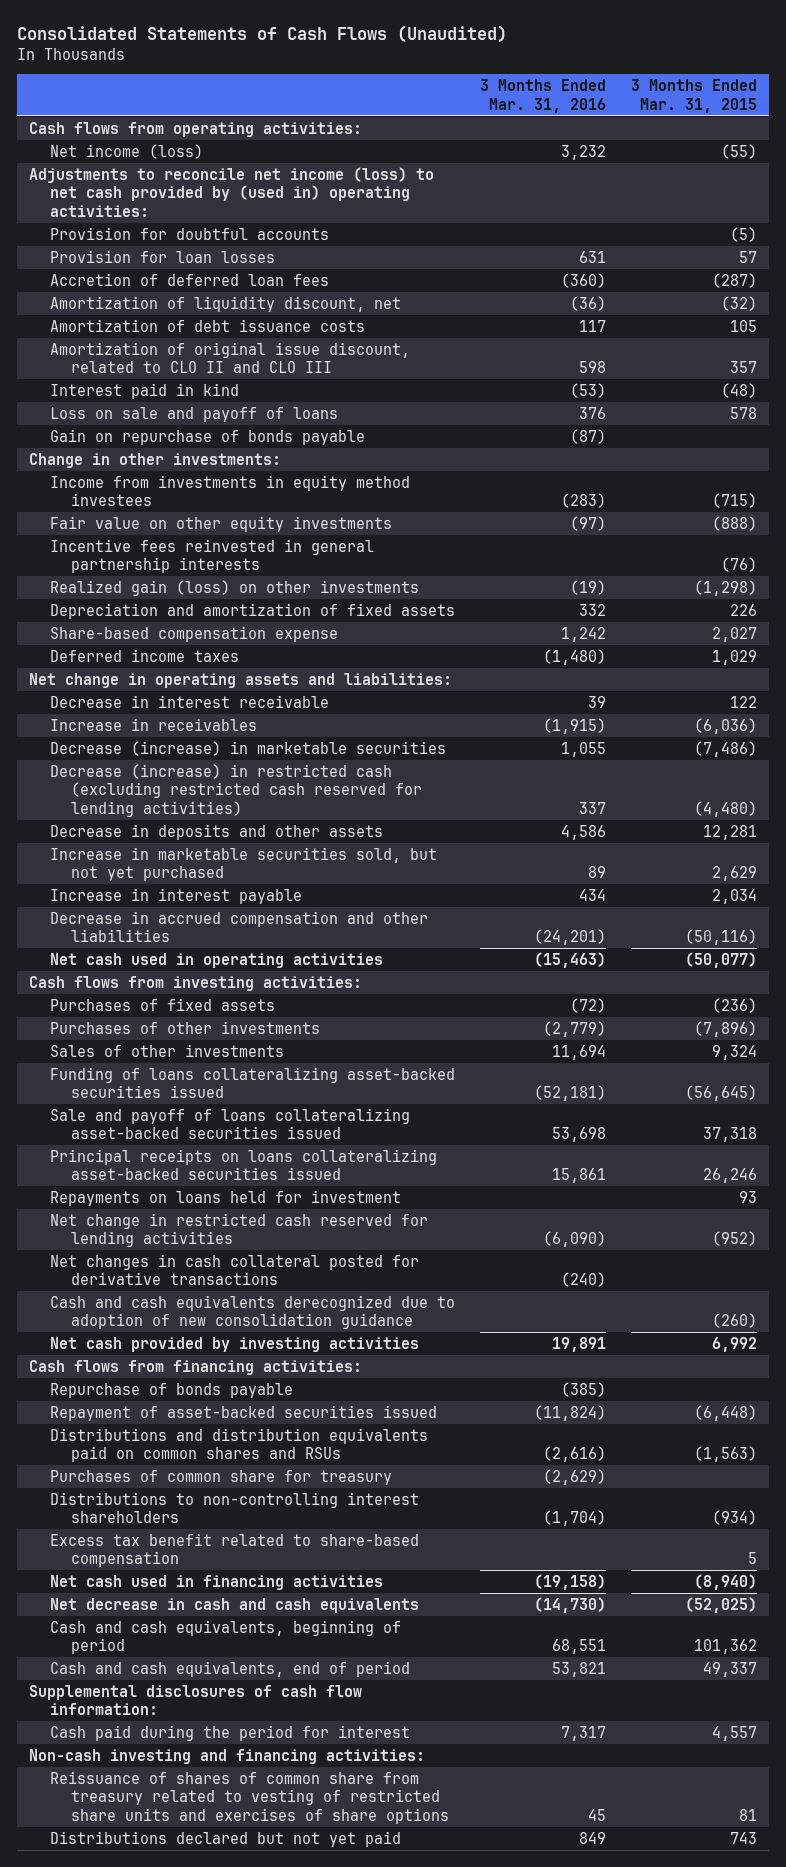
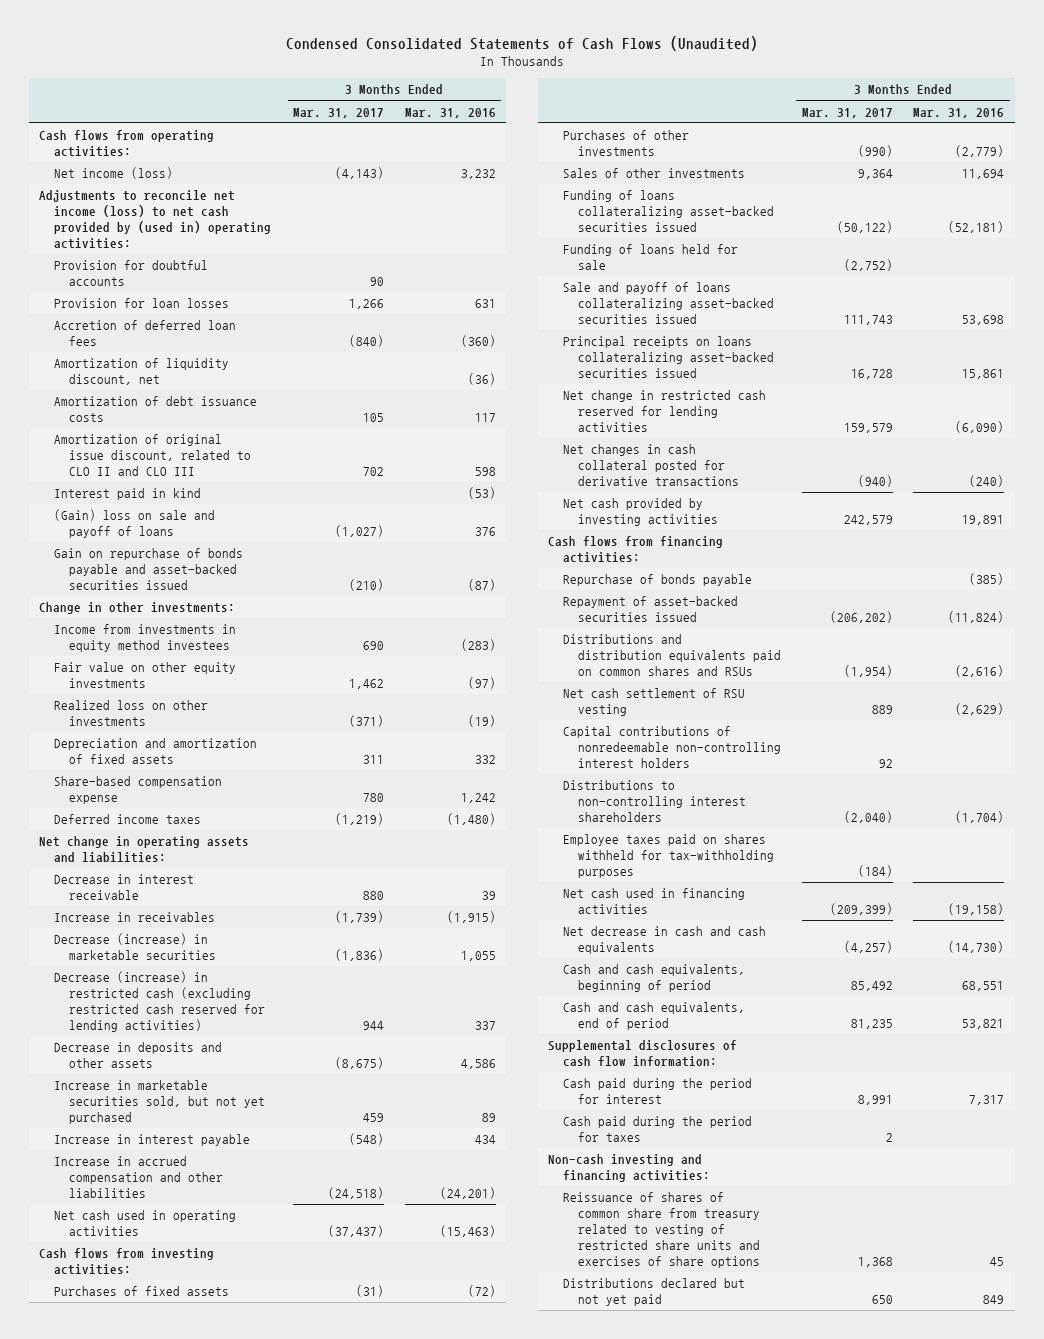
[16,24,507,43] Consolidated Statements of Cash Flows (Unaudited) -> [285,36,758,52] Condensed Consolidated Statements of Cash Flows (Unaudited)
[630,79,757,113] 3 Months Ended Mar. 31, 2015 -> none
none -> [292,107,384,118] Mar. 31, 2017
[50,406,339,422] Loss on sale and payoff of loans -> [54,509,216,539] (Gain) loss on sale and payoff of loans
[50,428,366,445] Gain on repurchase of bonds payable -> [54,548,244,591] Gain on repurchase of bonds payable and asset-backed securities issued
[50,538,375,574] Incentive fees reinvested in general partnership interests -> none
[50,579,420,596] Realized gain (loss) on other investments -> [54,700,209,727] Realized loss on other investments
[50,910,429,943] Decrease in accrued compensation and other liabilities -> [54,1156,223,1199] Increase in accrued compensation and other liabilities
none -> [562,244,738,271] Funding of loans held for sale
[50,1189,402,1206] Repayments on loans held for investment -> none
[50,1294,456,1330] Cash and cash equivalents derecognized due to adoption of new consolidation guidance -> none
[50,1469,393,1485] Purchases of common share for treasury -> [562,688,745,717] Net cash settlement of RSU vesting
none -> [562,726,781,769] Capital contributions of nonredeemable non-controlling interest holders
[50,1532,420,1568] Excess tax benefit related to share-based compensation -> none
none -> [562,834,774,879] Employee taxes paid on shares withheld for tax-withholding purposes
none -> [562,1116,752,1143] Cash paid during the period for taxes

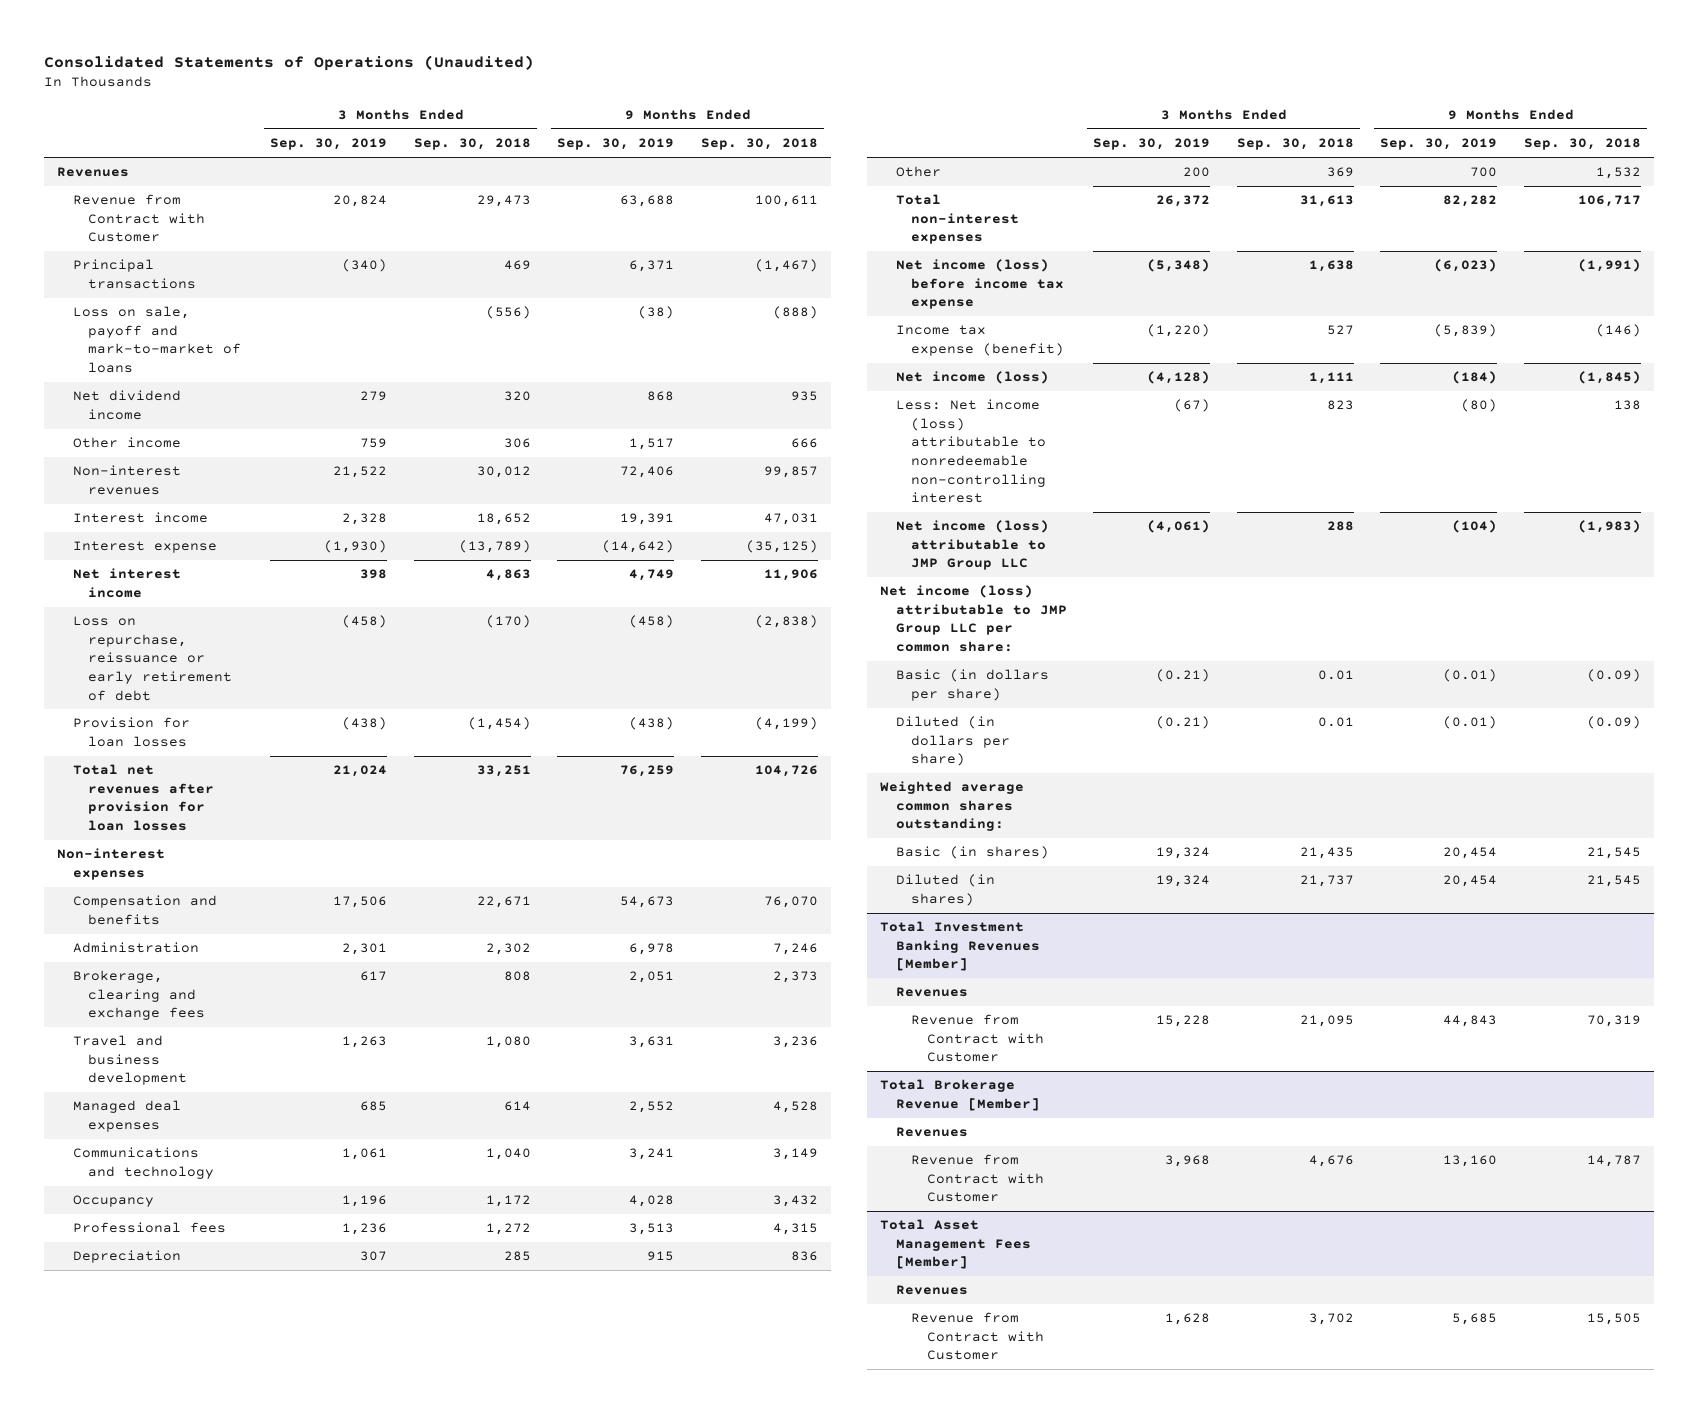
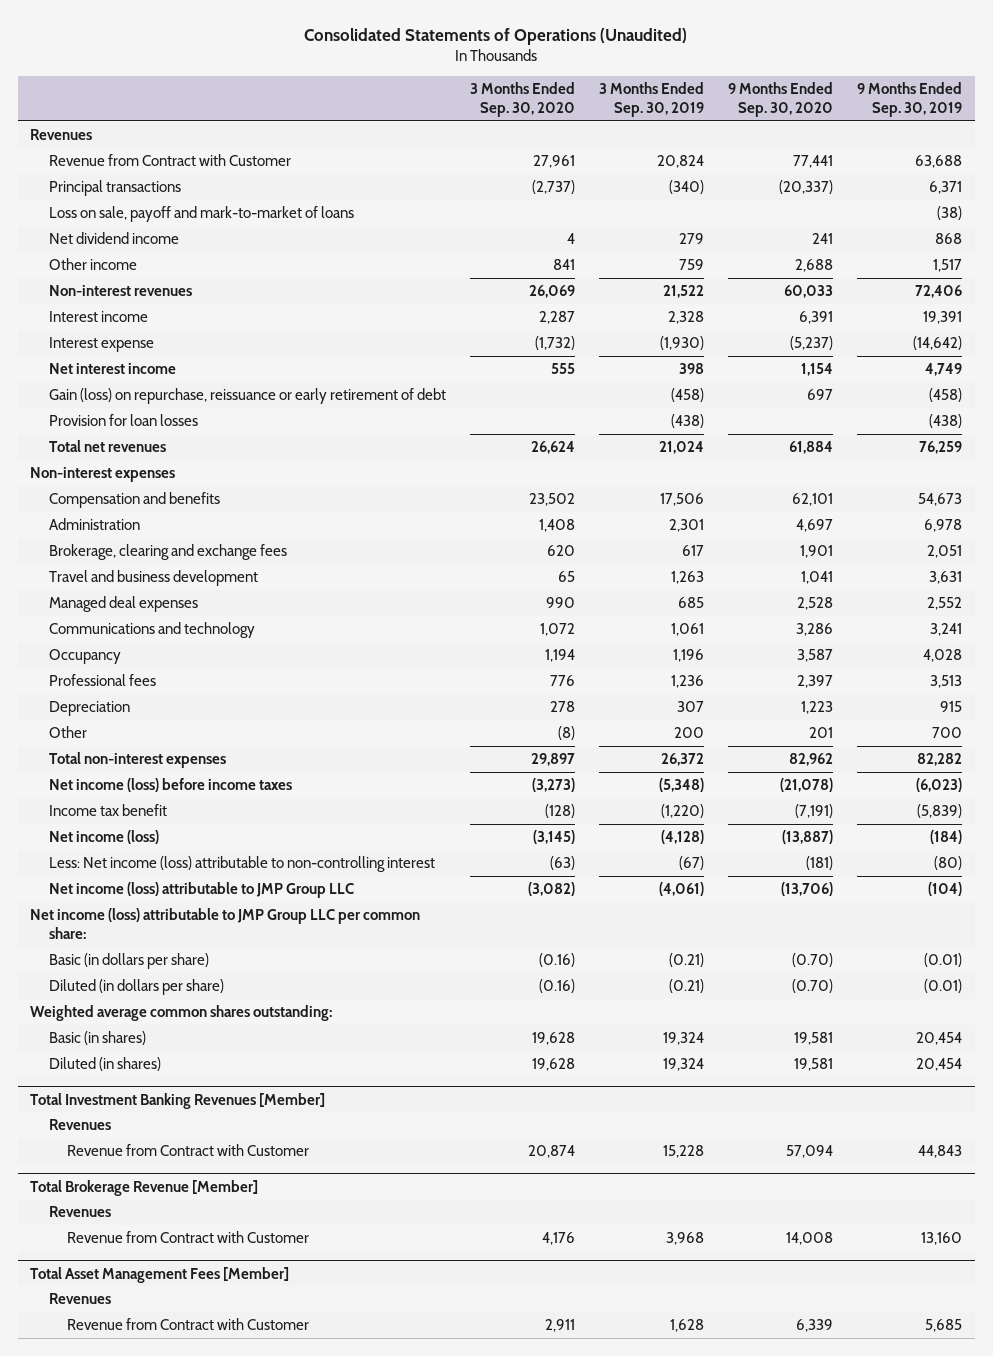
[413,138,531,151] Sep. 30, 2018 -> none
[700,138,818,151] Sep. 30, 2018 -> none
none -> [469,82,575,118] 3 Months Ended Sep. 30, 2020
none -> [728,82,834,118] 9 Months Ended Sep. 30, 2020
[72,616,233,701] Loss on repurchase, reissuance or early retirement of debt -> [48,387,446,404] Gain (loss) on repurchase, reissuance or early retirement of debt
[72,764,215,832] Total net revenues after provision for loan losses -> [48,439,166,452] Total net revenues
[895,259,1065,310] Net income (loss) before income tax expense -> [48,777,292,792] Net income (loss) before income taxes
[895,325,1065,356] Income tax expense (benefit) -> [48,803,167,816] Income tax benefit
[895,399,1047,504] Less: Net income (loss) attributable to nonredeemable non-controlling interest -> [48,855,435,872] Less: Net income (loss) attributable to non-controlling interest

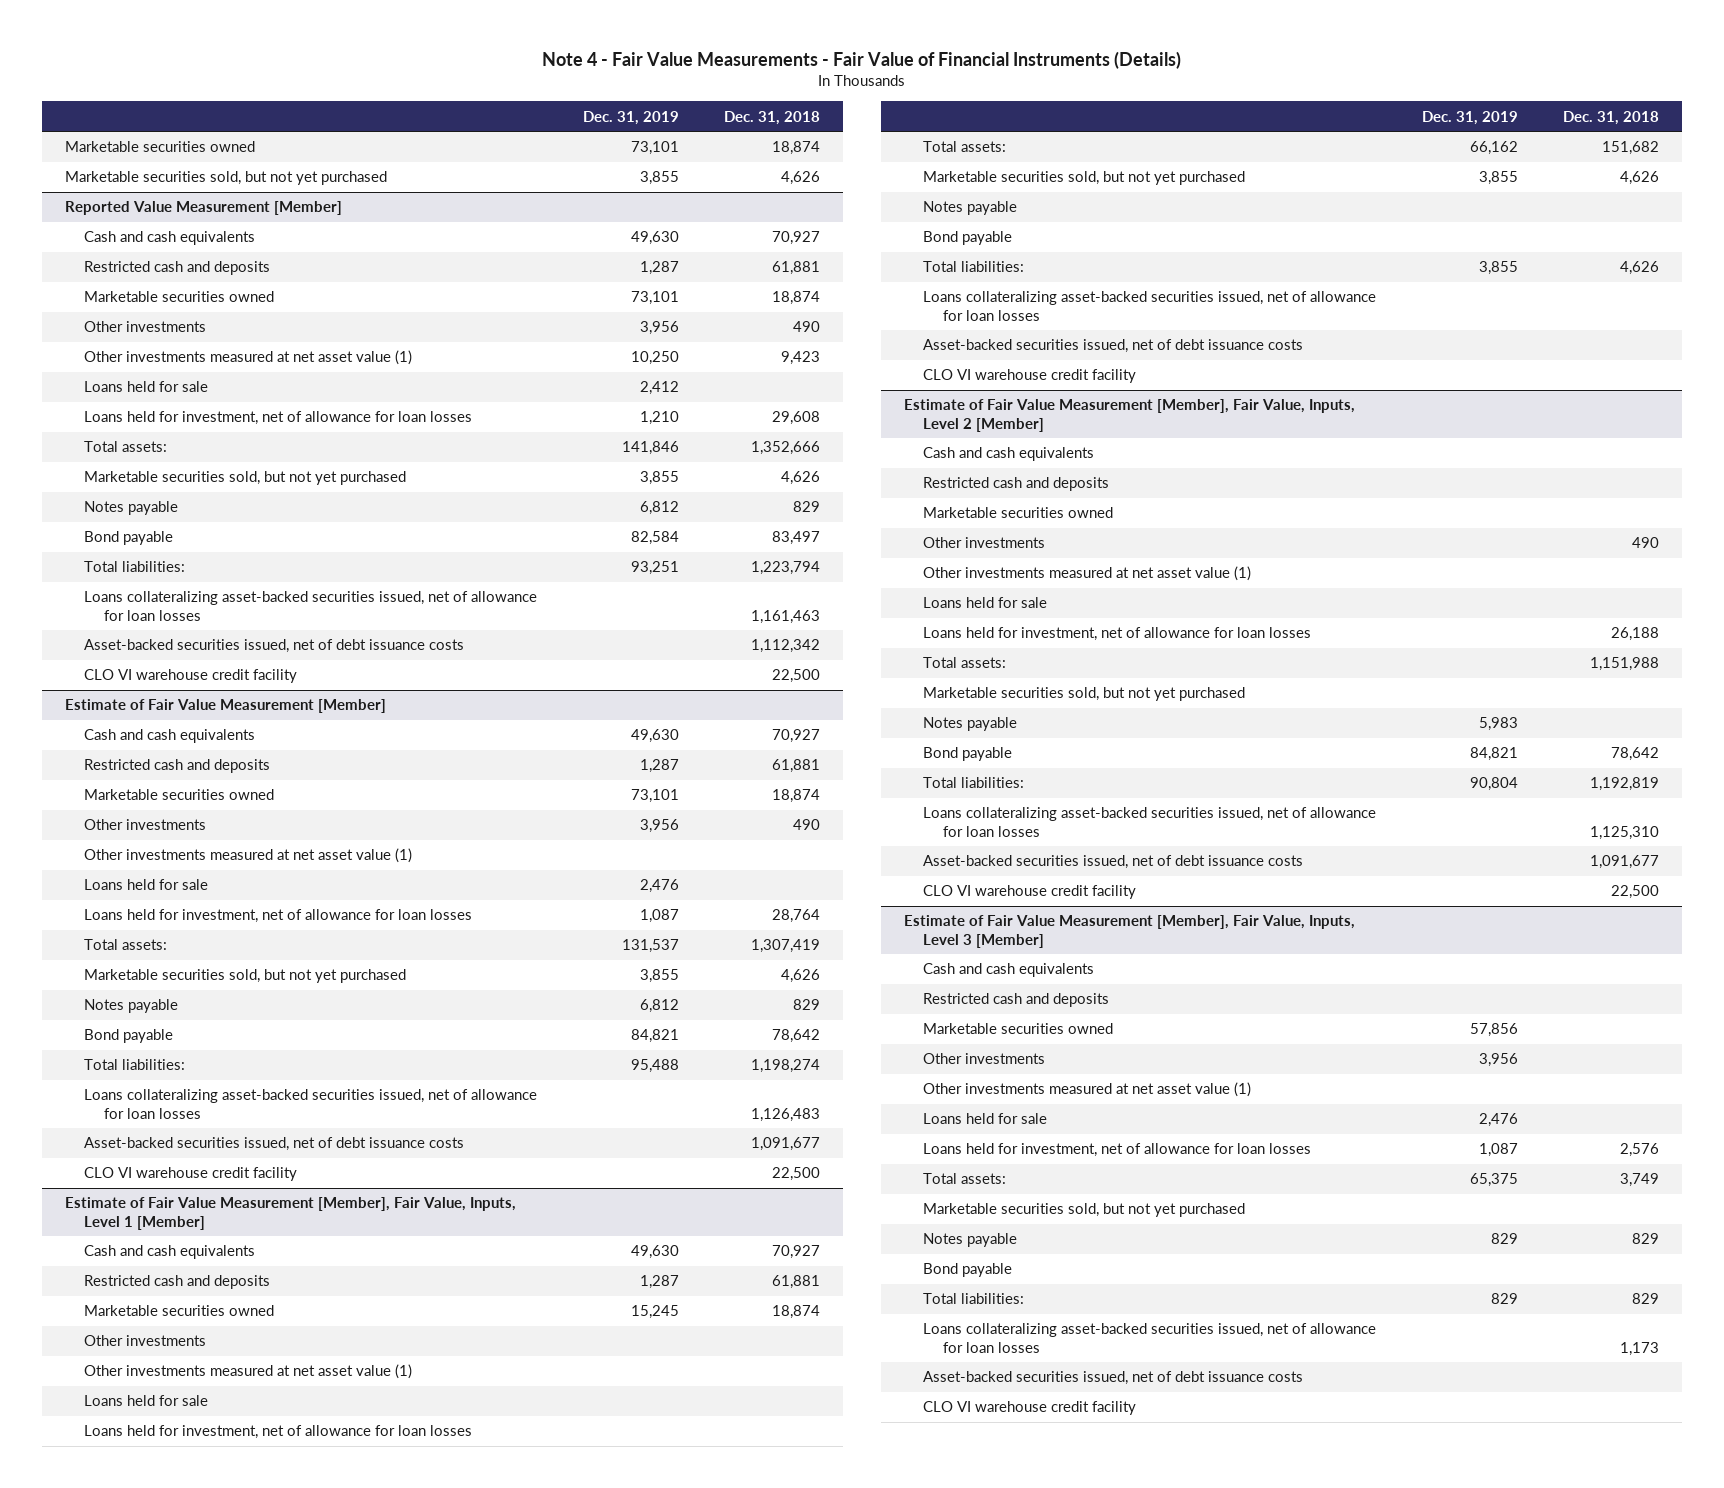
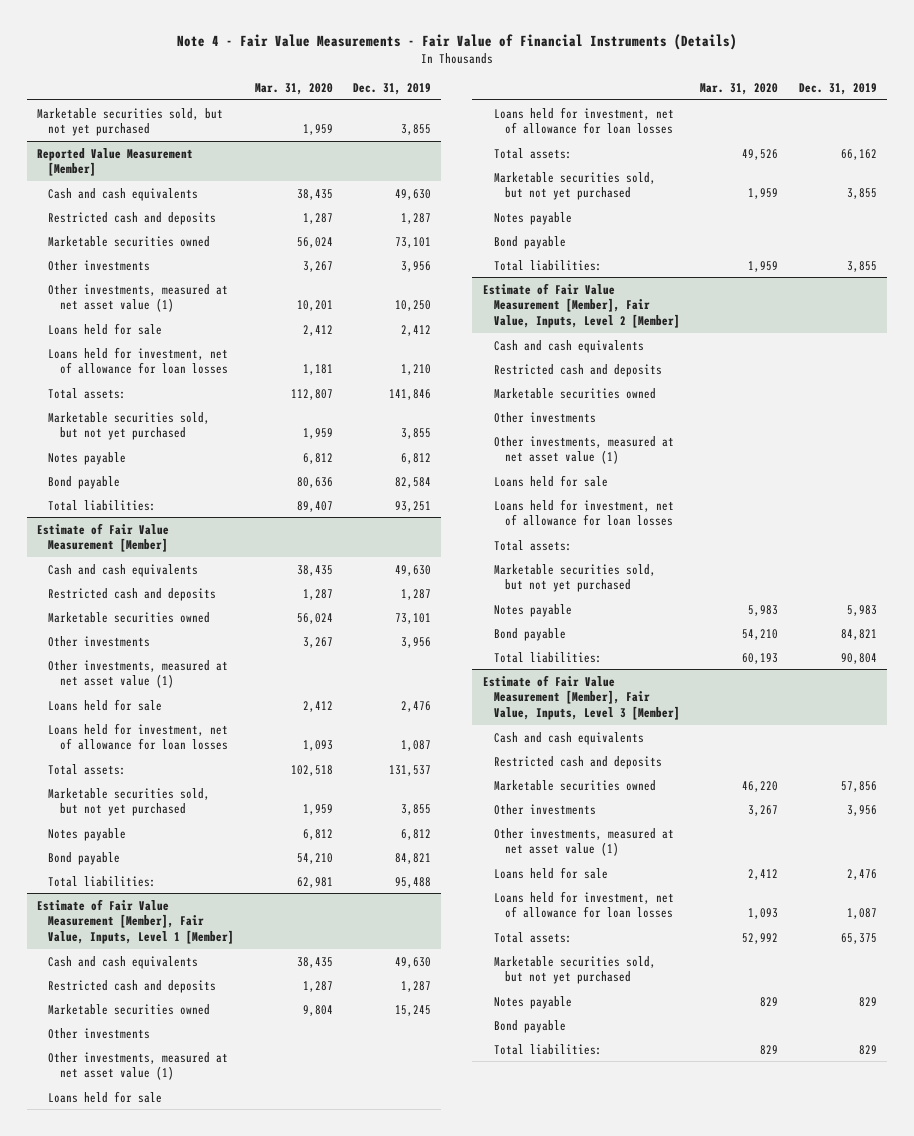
[724,110,821,125] Dec. 31, 2018 -> none
none -> [254,83,333,96] Mar. 31, 2020
[64,141,255,153] Marketable securities owned -> none
[84,350,413,366] Other investments measured at net asset value (1) -> [48,283,229,313] Other investments, measured at net asset value (1)
[84,591,538,621] Loans collateralizing asset-backed securities issued, net of allowance for loan losses -> none
[84,639,465,654] Asset-backed securities issued, net of debt issuance costs -> none
[84,669,298,684] CLO VI warehouse credit facility -> none
[84,848,413,864] Other investments measured at net asset value (1) -> [48,659,229,689] Other investments, measured at net asset value (1)
[84,1089,538,1119] Loans collateralizing asset-backed securities issued, net of allowance for loan losses -> none
[84,1137,465,1152] Asset-backed securities issued, net of debt issuance costs -> none
[84,1167,298,1182] CLO VI warehouse credit facility -> none
[84,1364,413,1380] Other investments measured at net asset value (1) -> [48,1051,229,1081] Other investments, measured at net asset value (1)
[923,291,1377,321] Loans collateralizing asset-backed securities issued, net of allowance for loan losses -> none
[923,339,1304,354] Asset-backed securities issued, net of debt issuance costs -> none
[923,369,1137,384] CLO VI warehouse credit facility -> none
[923,566,1252,582] Other investments measured at net asset value (1) -> [493,435,674,465] Other investments, measured at net asset value (1)
[923,807,1377,837] Loans collateralizing asset-backed securities issued, net of allowance for loan losses -> none
[923,855,1304,870] Asset-backed securities issued, net of debt issuance costs -> none
[923,885,1137,900] CLO VI warehouse credit facility -> none
[923,1082,1252,1098] Other investments measured at net asset value (1) -> [493,827,674,857] Other investments, measured at net asset value (1)
[923,1323,1377,1353] Loans collateralizing asset-backed securities issued, net of allowance for loan losses -> none
[923,1371,1304,1386] Asset-backed securities issued, net of debt issuance costs -> none
[923,1401,1137,1416] CLO VI warehouse credit facility -> none

